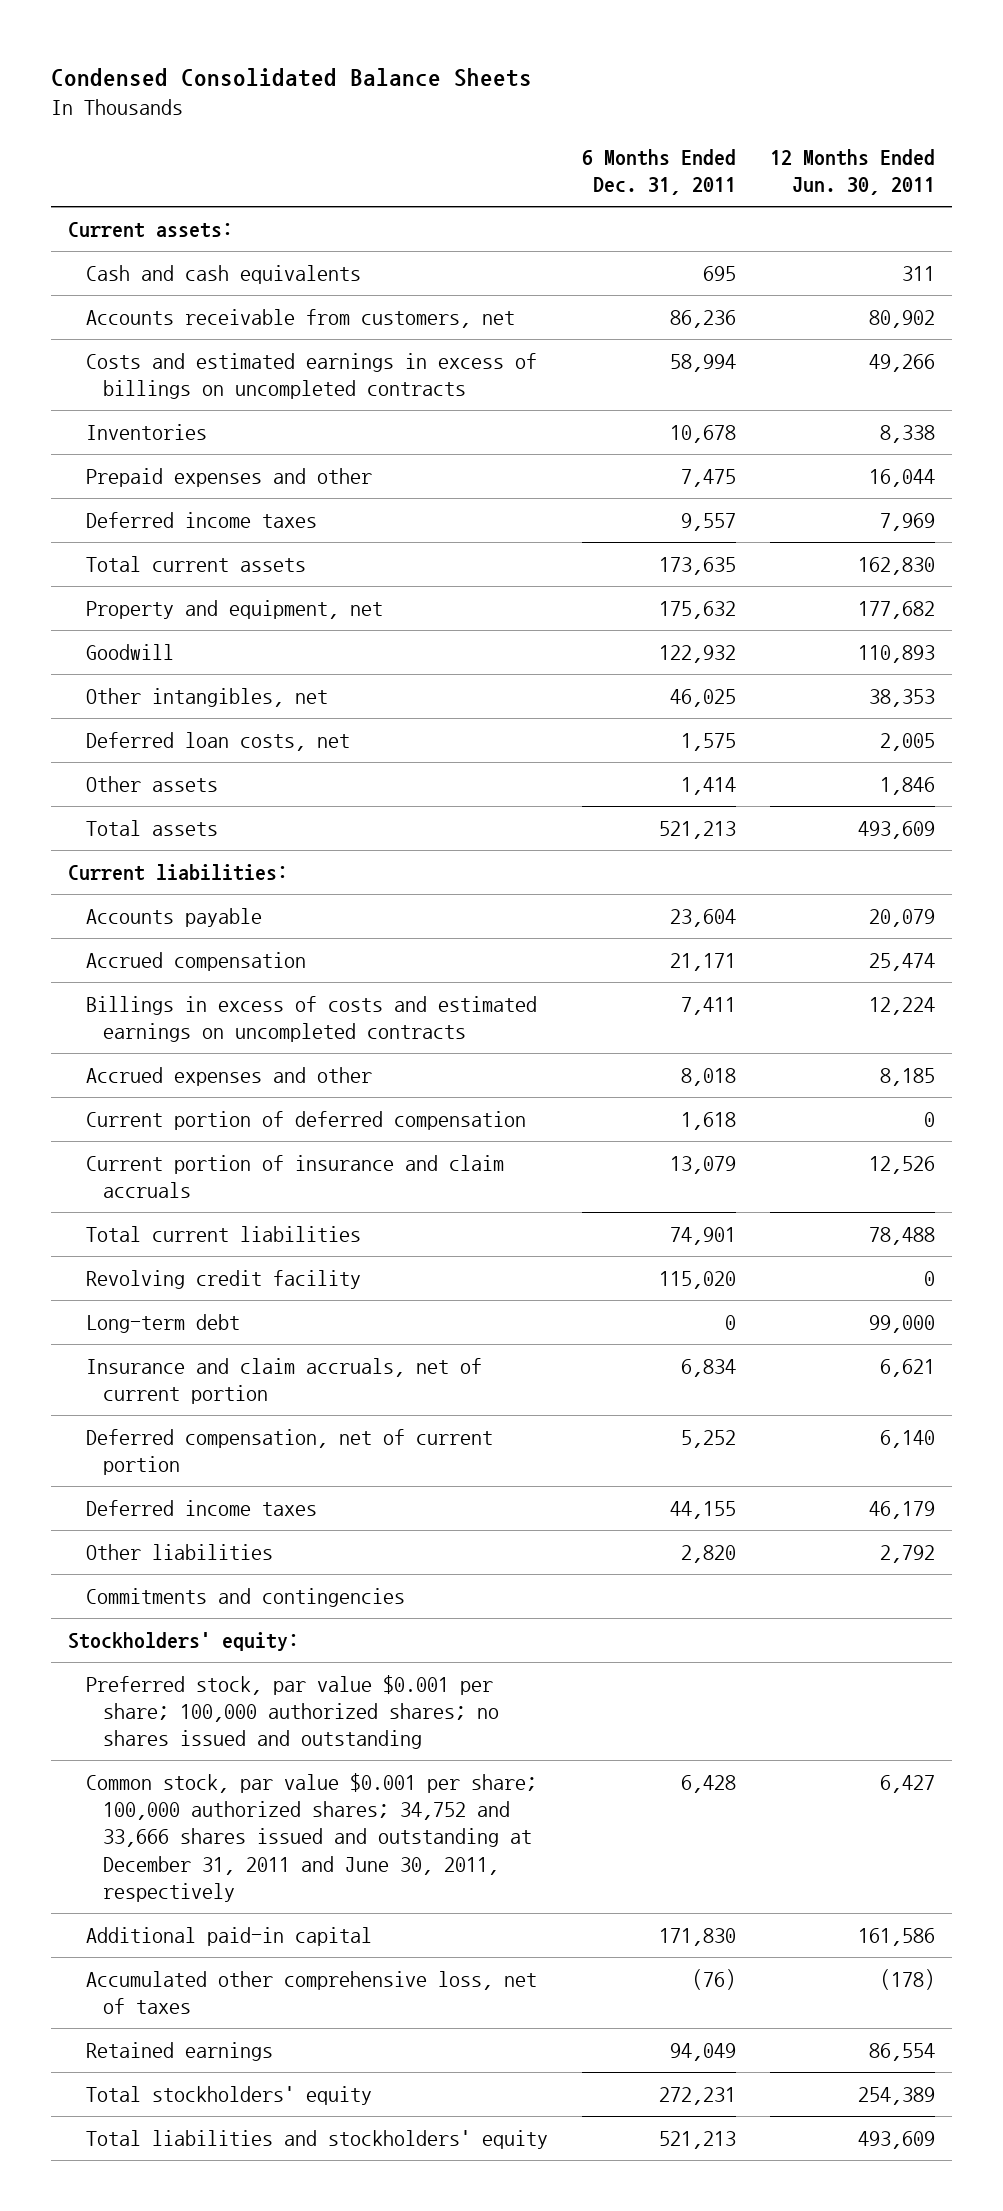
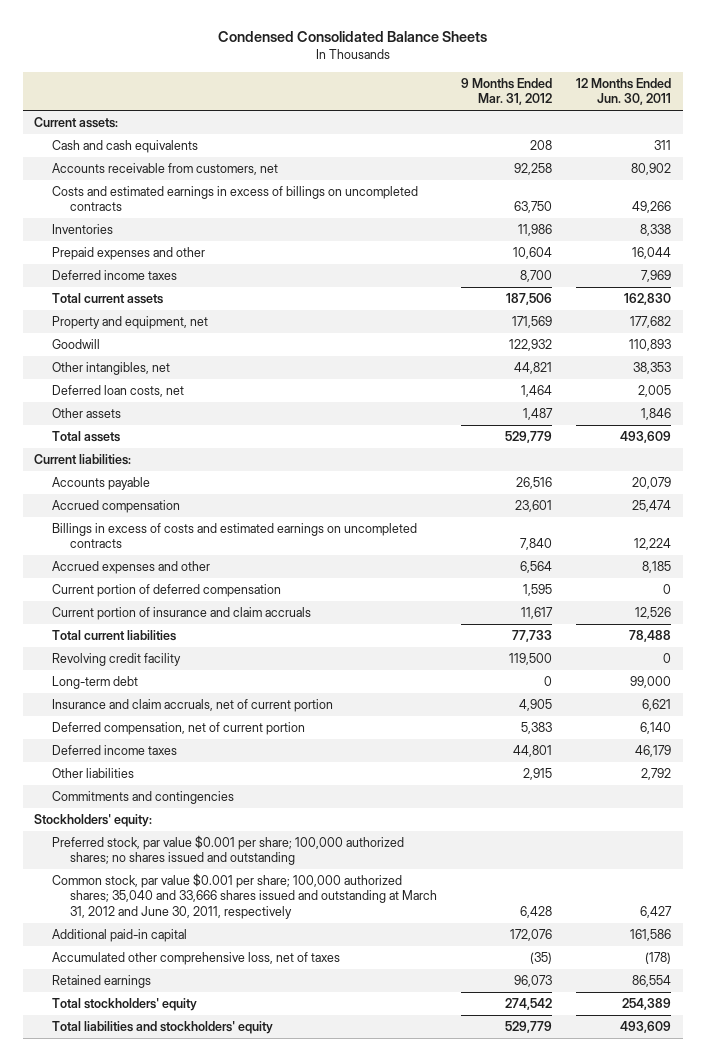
[581,148,736,196] 6 Months Ended Dec. 31, 2011 -> none
none -> [460,78,552,106] 9 Months Ended Mar. 31, 2012
[85,1772,537,1903] Common stock, par value $0.001 per share; 100,000 authorized shares; 34,752 and 33,666 shares issued and outstanding at December 31, 2011 and June 30, 2011, respectively -> [52,873,437,919] Common stock, par value $0.001 per share; 100,000 authorized shares; 35,040 and 33,666 shares issued and outstanding at March 31, 2012 and June 30, 2011, respectively

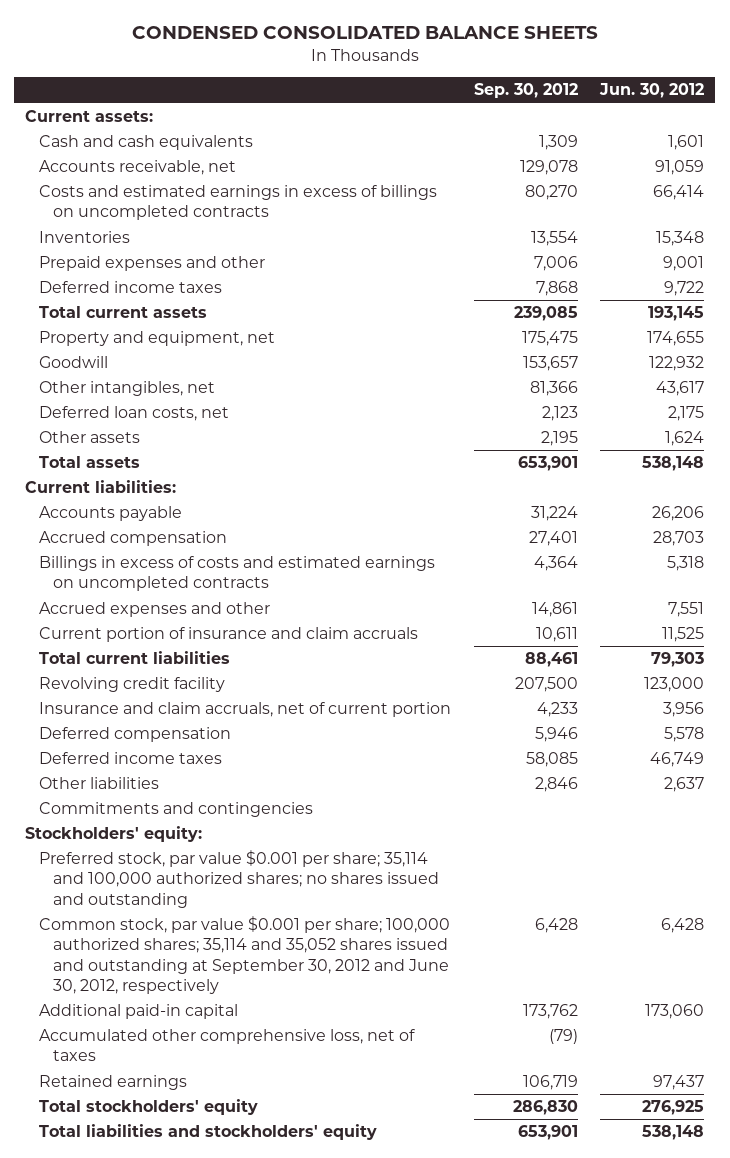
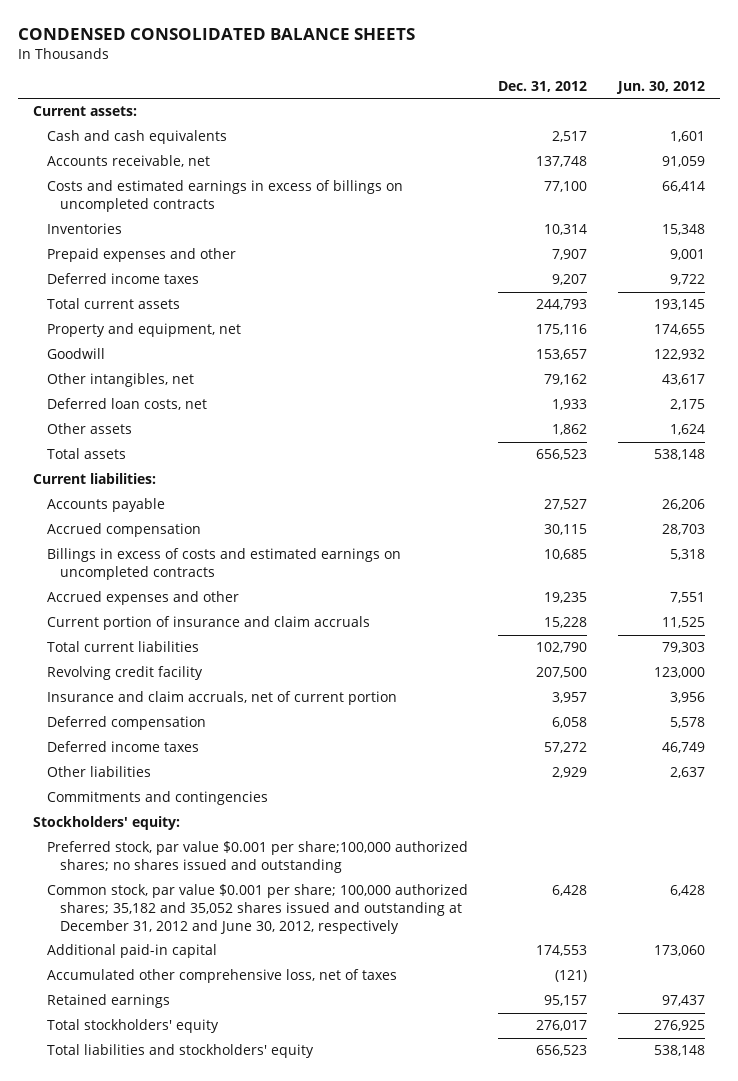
[473,83,578,99] Sep. 30, 2012 -> none
none -> [498,80,588,92] Dec. 31, 2012
[39,850,439,908] Preferred stock, par value $0.001 per share; 35,114 and 100,000 authorized shares; no shares issued and outstanding -> [46,841,468,874] Preferred stock, par value $0.001 per share;100,000 authorized shares; no shares issued and outstanding
[39,916,451,994] Common stock, par value $0.001 per share; 100,000 authorized shares; 35,114 and 35,052 shares issued and outstanding at September 30, 2012 and June 30, 2012, respectively -> [46,884,468,935] Common stock, par value $0.001 per share; 100,000 authorized shares; 35,182 and 35,052 shares issued and outstanding at December 31, 2012 and June 30, 2012, respectively

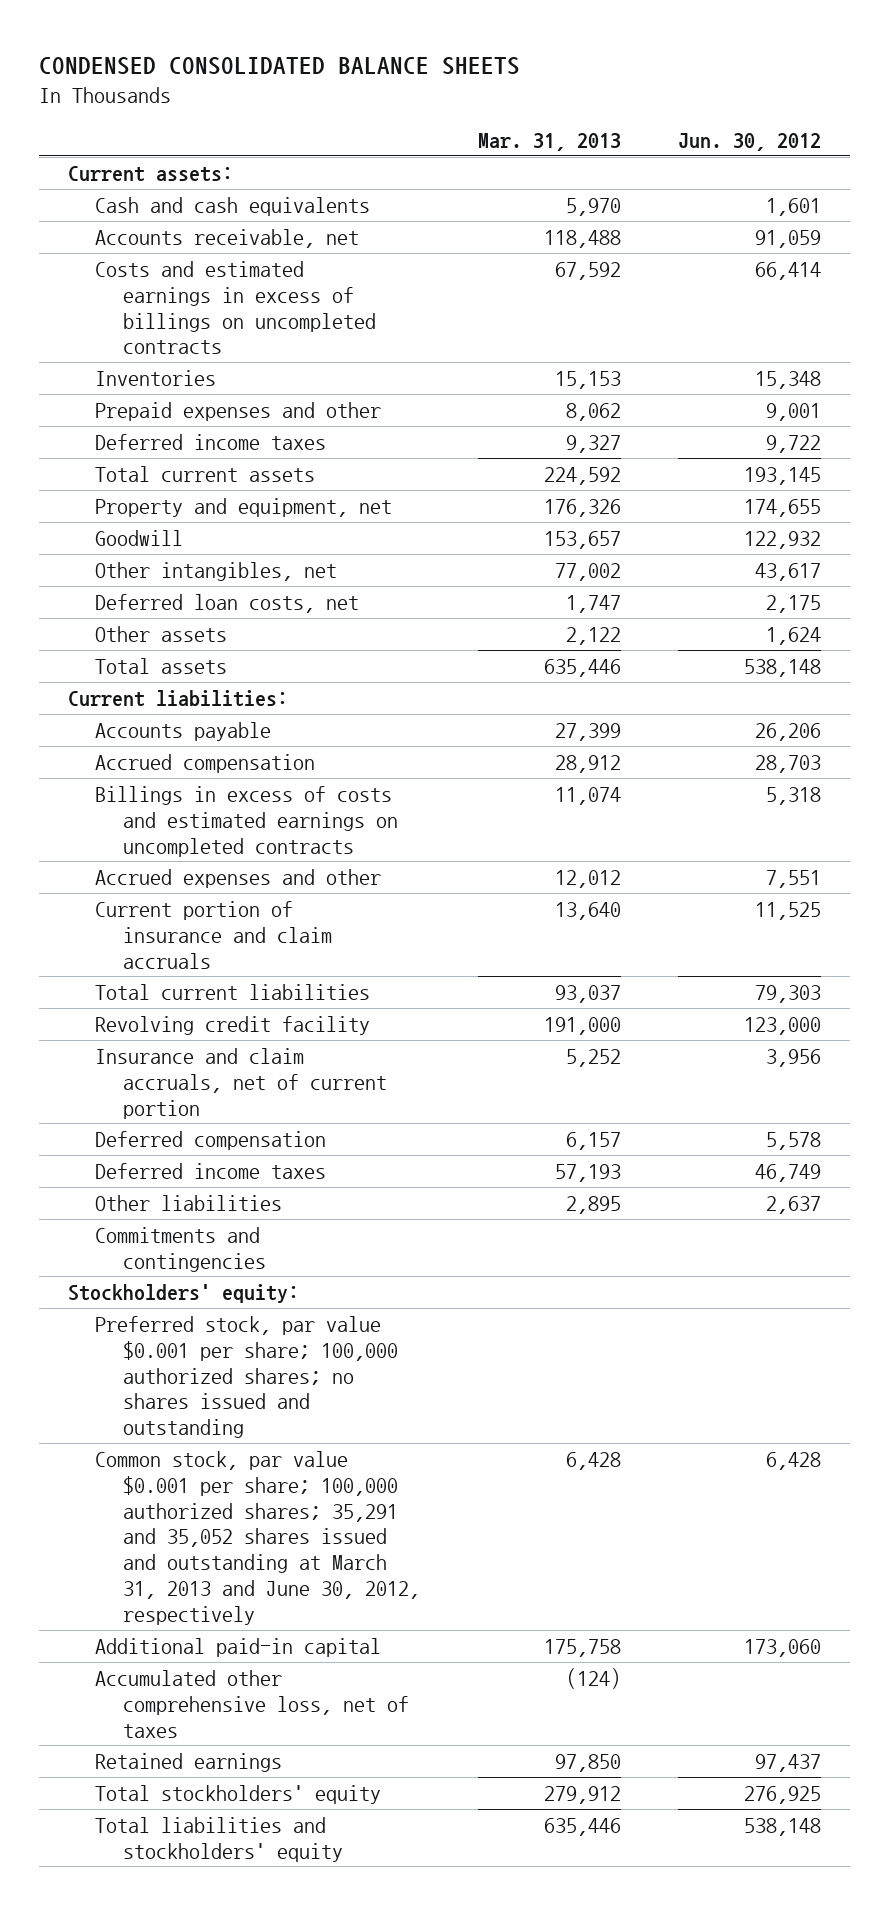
[498,80,588,92] Dec. 31, 2012 -> none
none -> [477,133,621,152] Mar. 31, 2013
[46,841,468,874] Preferred stock, par value $0.001 per share;100,000 authorized shares; no shares issued and outstanding -> [95,1315,399,1439] Preferred stock, par value $0.001 per share; 100,000 authorized shares; no shares issued and outstanding
[46,884,468,935] Common stock, par value $0.001 per share; 100,000 authorized shares; 35,182 and 35,052 shares issued and outstanding at December 31, 2012 and June 30, 2012, respectively -> [95,1450,421,1626] Common stock, par value $0.001 per share; 100,000 authorized shares; 35,291 and 35,052 shares issued and outstanding at March 31, 2013 and June 30, 2012, respectively

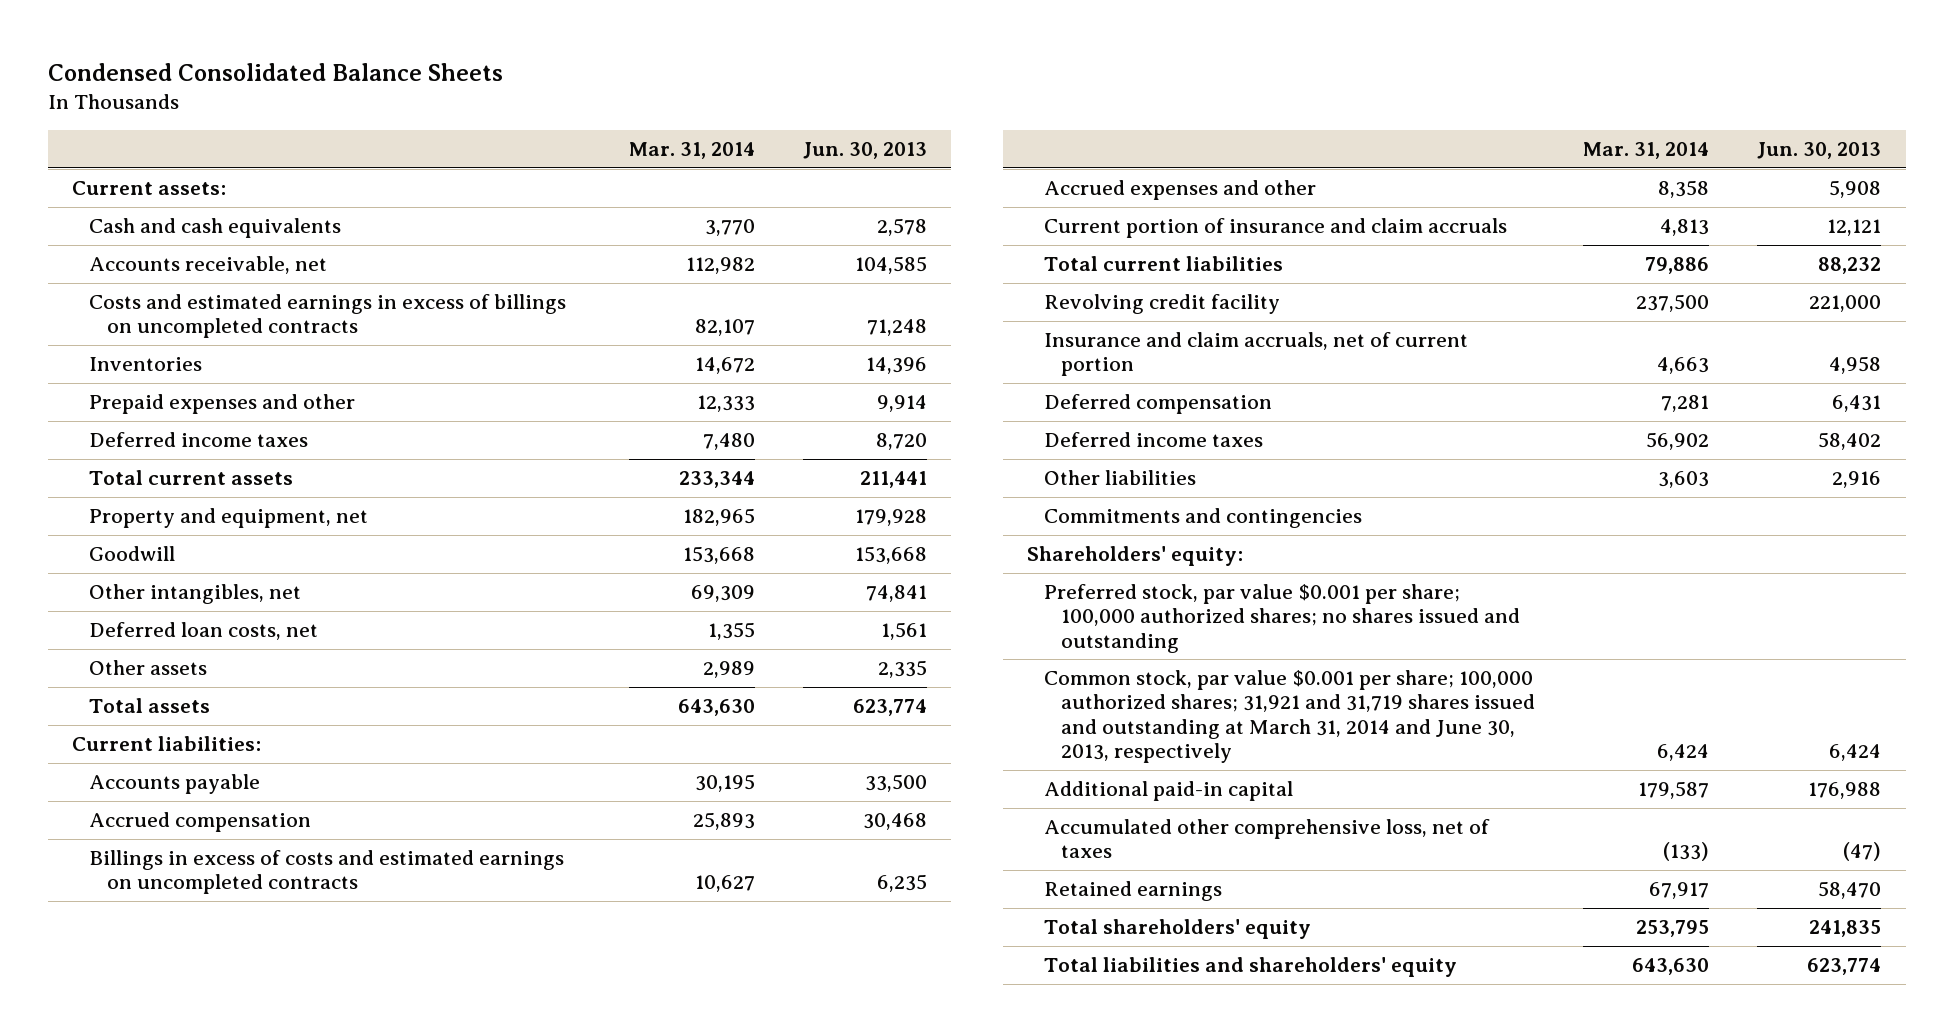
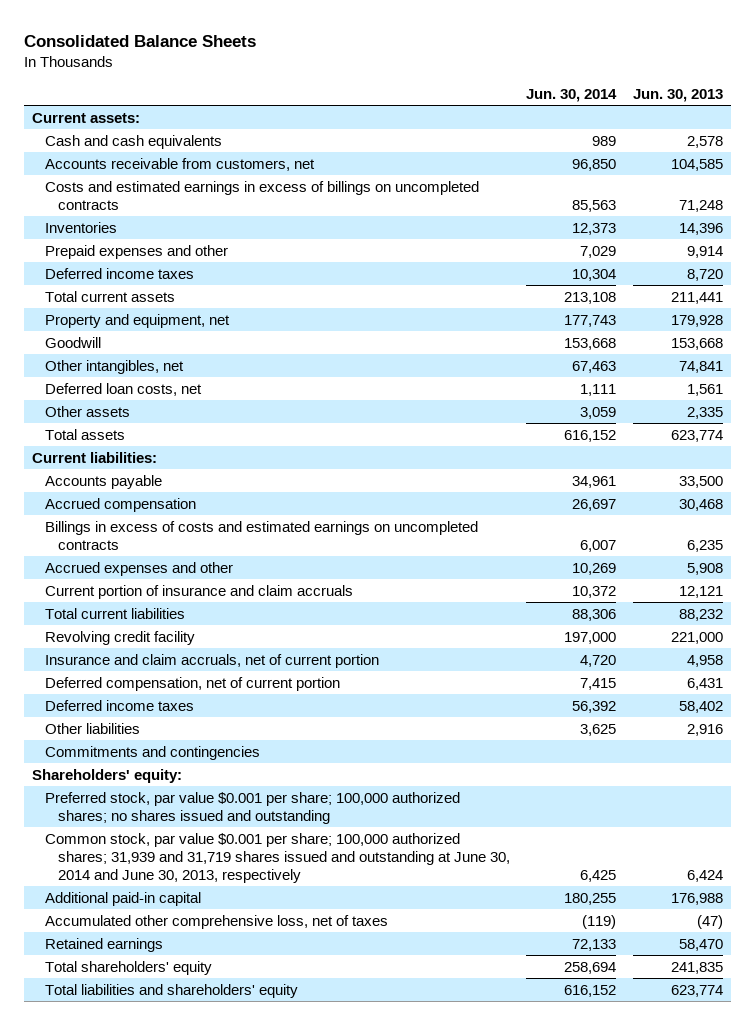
[48,62,504,81] Condensed Consolidated Balance Sheets -> [23,35,256,48] Consolidated Balance Sheets
[628,142,755,160] Mar. 31, 2014 -> none
none -> [526,88,618,102] Jun. 30, 2014
[89,256,328,275] Accounts receivable, net -> [45,157,316,171] Accounts receivable from customers, net
[1044,394,1273,415] Deferred compensation -> [45,676,341,691] Deferred compensation, net of current portion
[1044,670,1536,763] Common stock, par value $0.001 per share; 100,000 authorized shares; 31,921 and 31,719 shares issued and outstanding at March 31, 2014 and June 30, 2013, respectively -> [45,832,510,884] Common stock, par value $0.001 per share; 100,000 authorized shares; 31,939 and 31,719 shares issued and outstanding at June 30, 2014 and June 30, 2013, respectively

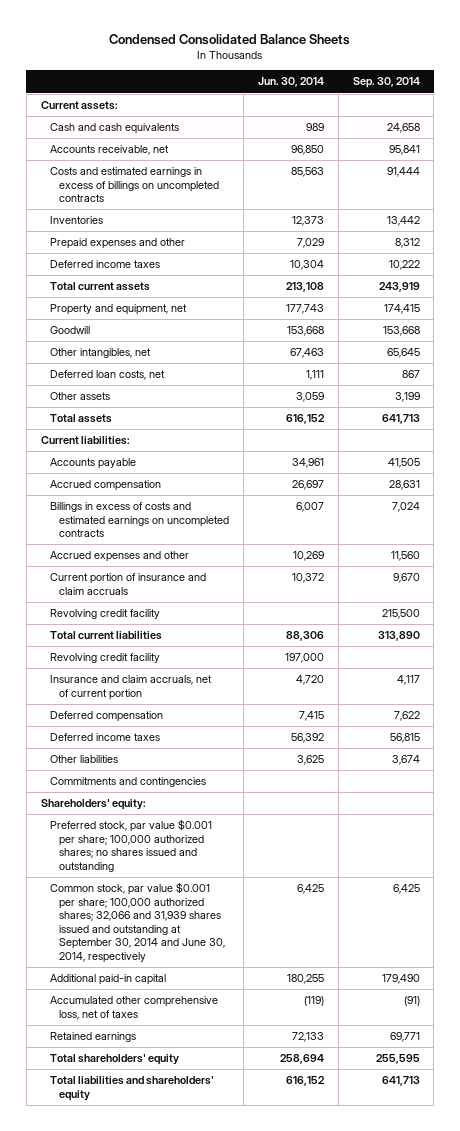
[23,35,256,48] Consolidated Balance Sheets -> [109,33,351,45] Condensed Consolidated Balance Sheets
[633,88,724,102] Jun. 30, 2013 -> none
none -> [352,77,420,89] Sep. 30, 2014
[45,157,316,171] Accounts receivable from customers, net -> [50,145,170,156] Accounts receivable, net
none -> [50,609,161,620] Revolving credit facility
[45,676,341,691] Deferred compensation, net of current portion -> [50,711,164,723] Deferred compensation
[45,832,510,884] Common stock, par value $0.001 per share; 100,000 authorized shares; 31,939 and 31,719 shares issued and outstanding at June 30, 2014 and June 30, 2013, respectively -> [50,882,226,963] Common stock, par value $0.001 per share; 100,000 authorized shares; 32,066 and 31,939 shares issued and outstanding at September 30, 2014 and June 30, 2014, respectively

